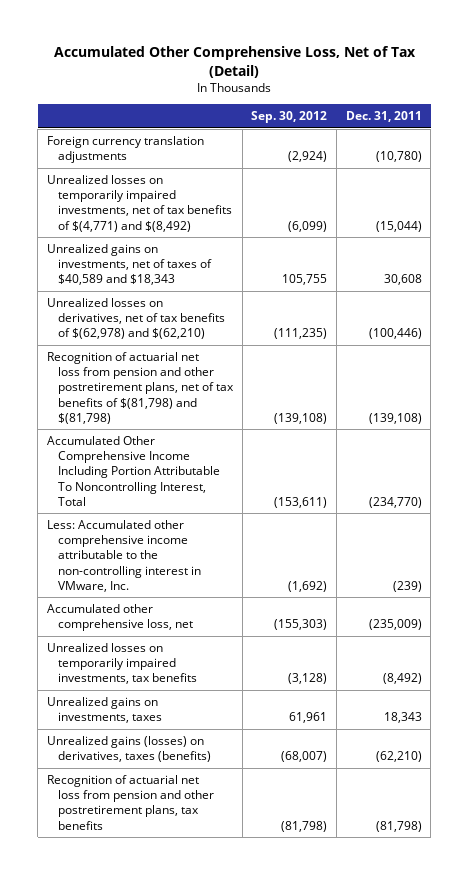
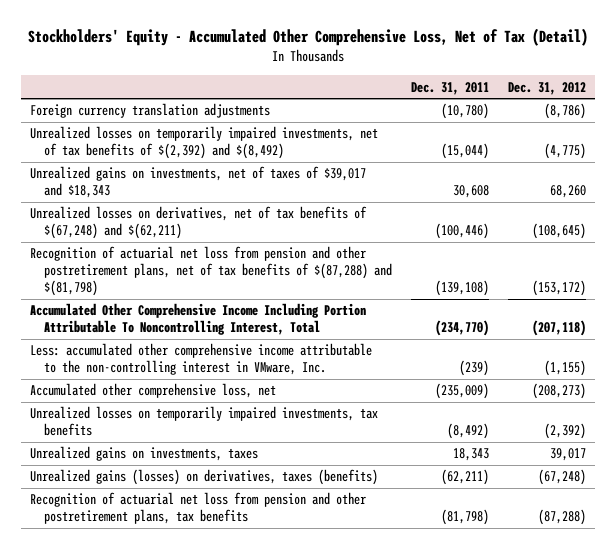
[54,45,417,78] Accumulated Other Comprehensive Loss, Net of Tax (Detail) -> [28,28,589,47] Stockholders' Equity - Accumulated Other Comprehensive Loss, Net of Tax (Detail)
[251,111,328,124] Sep. 30, 2012 -> none
none -> [508,81,587,95] Dec. 31, 2012
[47,175,233,232] Unrealized losses on temporarily impaired investments, net of tax benefits of $(4,771) and $(8,492) -> [30,126,379,160] Unrealized losses on temporarily impaired investments, net of tax benefits of $(2,392) and $(8,492)
[47,244,213,286] Unrealized gains on investments, net of taxes of $40,589 and $18,343 -> [30,166,367,199] Unrealized gains on investments, net of taxes of $39,017 and $18,343
[47,298,226,340] Unrealized losses on derivatives, net of tax benefits of $(62,978) and $(62,210) -> [30,206,368,240] Unrealized losses on derivatives, net of tax benefits of $(67,248) and $(62,211)
[47,352,235,424] Recognition of actuarial net loss from pension and other postretirement plans, net of tax benefits of $(81,798) and $(81,798) -> [30,246,393,297] Recognition of actuarial net loss from pension and other postretirement plans, net of tax benefits of $(87,288) and $(81,798)
[47,520,202,592] Less: Accumulated other comprehensive income attributable to the non-controlling interest in VMware, Inc. -> [30,343,373,376] Less: accumulated other comprehensive income attributable to the non-controlling interest in VMware, Inc.
[375,751,422,763] (62,210) -> [441,469,490,486] (62,211)

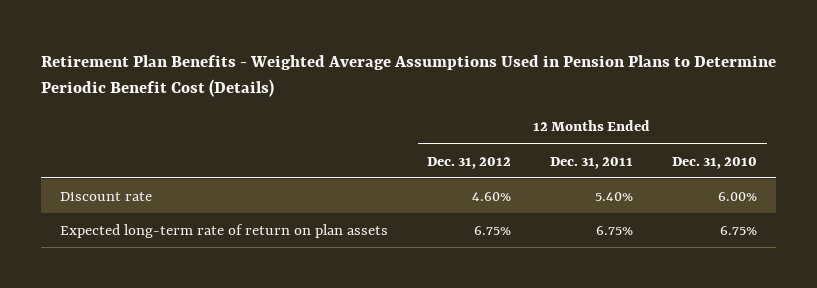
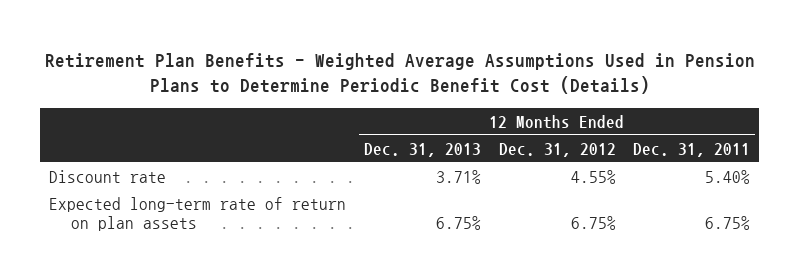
[672,156,758,169] Dec. 31, 2010 -> none
none -> [363,142,481,157] Dec. 31, 2013
[472,191,512,201] 4.60% -> [570,169,616,184] 4.55%

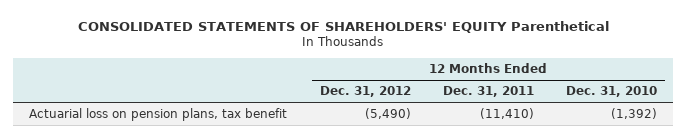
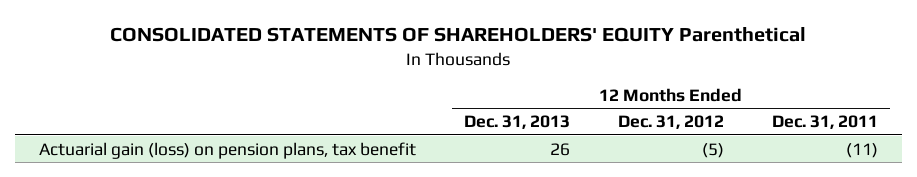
[566,86,658,98] Dec. 31, 2010 -> none
none -> [463,115,570,130] Dec. 31, 2013
[29,108,288,122] Actuarial loss on pension plans, tax benefit -> [38,141,416,159] Actuarial gain (loss) on pension plans, tax benefit
[364,108,411,120] (5,490) -> [702,142,725,158] (5)
[479,108,534,120] (11,410) -> [846,142,879,158] (11)

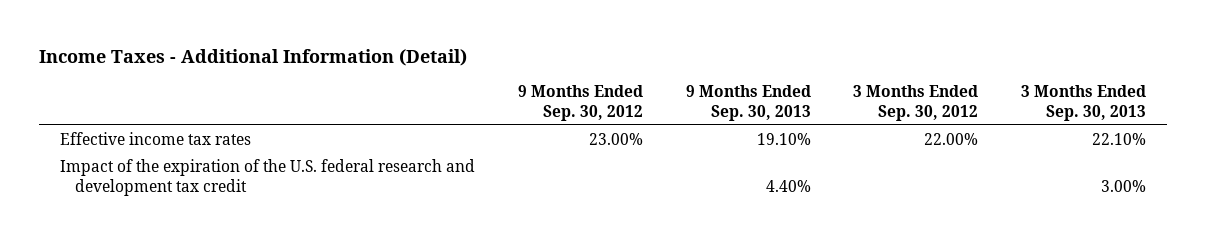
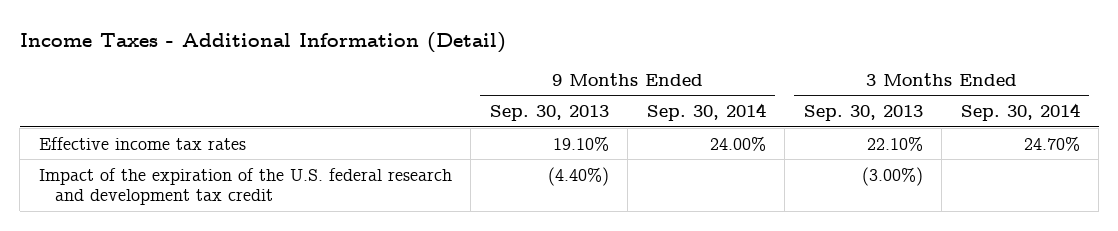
[517,85,643,122] 9 Months Ended Sep. 30, 2012 -> none
[853,85,979,122] 3 Months Ended Sep. 30, 2012 -> none
none -> [646,103,766,122] Sep. 30, 2014
none -> [960,103,1080,122] Sep. 30, 2014
[765,179,811,192] 4.40% -> [547,166,609,186] (4.40%)
[1100,179,1146,192] 3.00% -> [861,166,923,186] (3.00%)

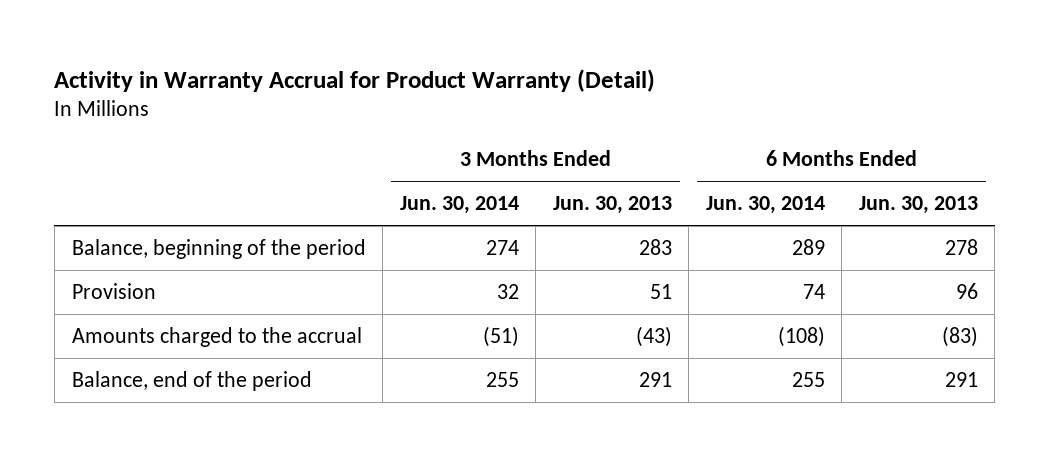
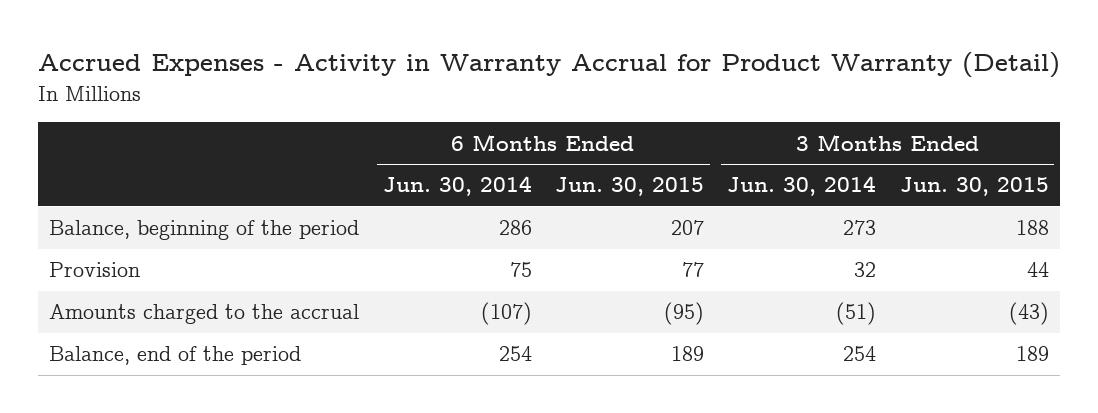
[54,68,656,92] Activity in Warranty Accrual for Product Warranty (Detail) -> [37,52,1060,79] Accrued Expenses - Activity in Warranty Accrual for Product Warranty (Detail)
[552,196,672,215] Jun. 30, 2013 -> none
[858,196,978,215] Jun. 30, 2013 -> none
none -> [554,177,704,197] Jun. 30, 2015
none -> [899,177,1049,197] Jun. 30, 2015
[485,239,519,255] 274 -> [843,220,877,236] 273
[791,238,825,255] 289 -> [498,220,532,236] 286
[802,283,825,299] 74 -> [509,262,532,278] 75
[777,325,825,347] (108) -> [480,302,532,326] (107)
[485,371,519,387] 255 -> [843,346,877,362] 254
[791,371,825,387] 255 -> [498,346,532,362] 254

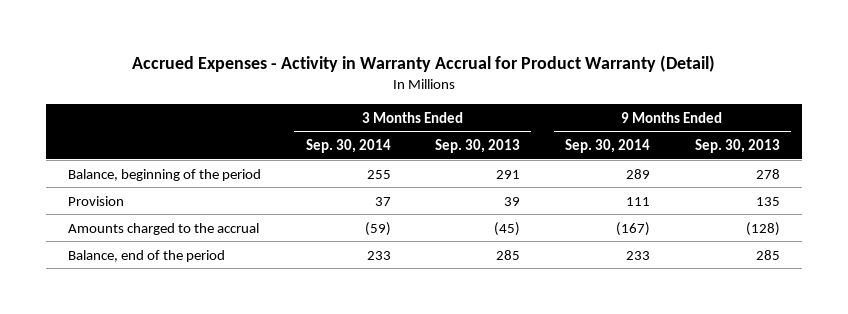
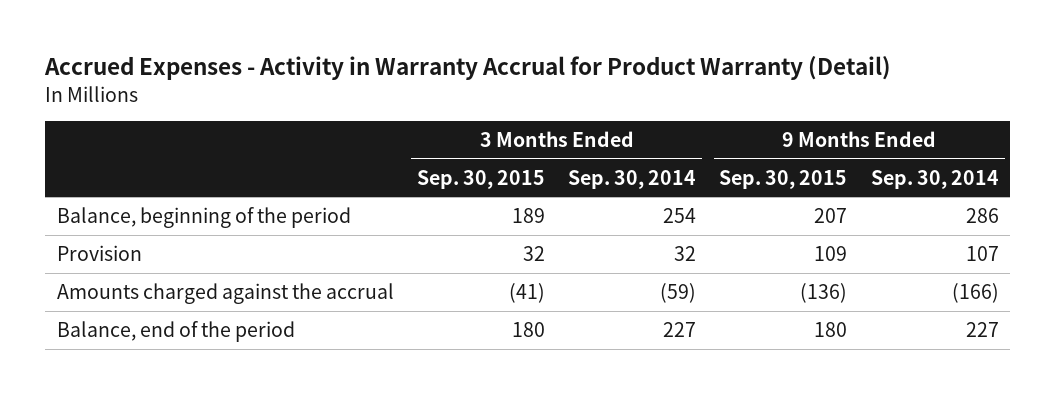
[435,139,521,154] Sep. 30, 2013 -> none
[694,139,780,154] Sep. 30, 2013 -> none
none -> [416,169,545,189] Sep. 30, 2015
none -> [719,169,848,189] Sep. 30, 2015
[366,169,391,179] 255 -> [663,207,697,223] 254
[625,168,650,179] 289 -> [965,207,999,223] 286
[374,196,391,206] 37 -> [674,245,697,261] 32
[625,196,650,206] 111 -> [965,245,999,261] 107
[68,222,260,235] Amounts charged to the accrual -> [56,282,394,304] Amounts charged against the accrual
[615,221,650,236] (167) -> [951,282,999,303] (166)
[366,250,391,260] 233 -> [663,321,697,337] 227
[625,250,650,260] 233 -> [965,321,999,337] 227

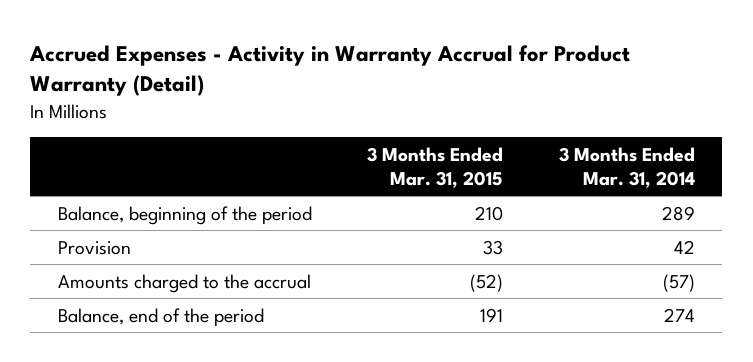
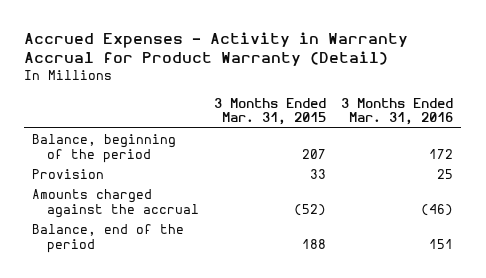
[558,146,695,188] 3 Months Ended Mar. 31, 2014 -> none
none -> [341,97,454,126] 3 Months Ended Mar. 31, 2016
[475,205,504,221] 210 -> [302,148,327,159] 207
[57,273,311,293] Amounts charged to the accrual -> [32,188,199,218] Amounts charged against the accrual
[480,307,504,322] 191 -> [302,238,327,249] 188

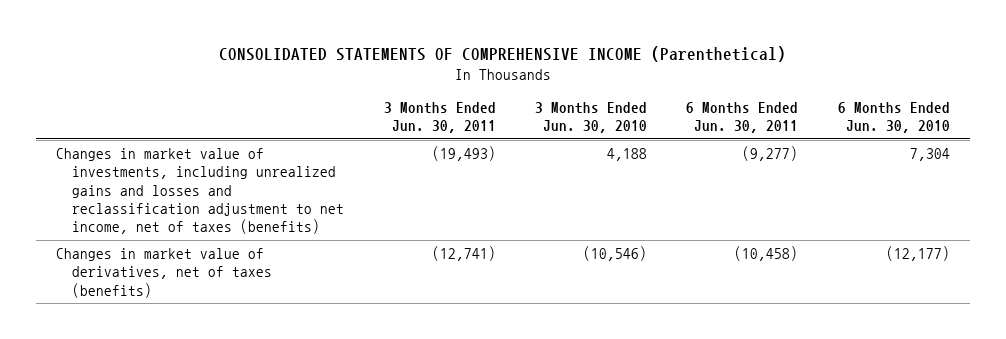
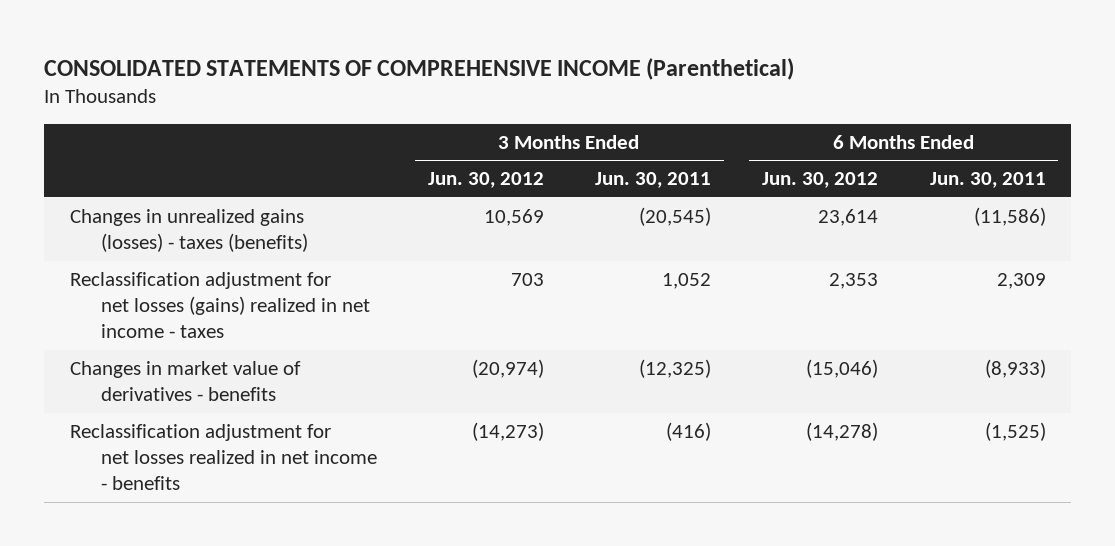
[535,101,648,133] 3 Months Ended Jun. 30, 2010 -> none
[837,101,950,133] 6 Months Ended Jun. 30, 2010 -> none
none -> [427,172,544,189] Jun. 30, 2012
none -> [762,172,879,189] Jun. 30, 2012
[56,148,345,234] Changes in market value of investments, including unrealized gains and losses and reclassification adjustment to net income, net of taxes (benefits) -> [69,208,308,252] Changes in unrealized gains (losses) - taxes (benefits)
[431,146,496,162] (19,493) -> [639,206,712,226] (20,545)
[742,146,799,162] (9,277) -> [973,206,1046,226] (11,586)
none -> [69,271,370,339] Reclassification adjustment for net losses (gains) realized in net income - taxes
[56,248,273,298] Changes in market value of derivatives, net of taxes (benefits) -> [69,360,301,401] Changes in market value of derivatives - benefits
[431,246,496,262] (12,741) -> [639,358,712,378] (12,325)
[734,246,799,262] (10,458) -> [984,358,1046,378] (8,933)
none -> [69,423,377,491] Reclassification adjustment for net losses realized in net income - benefits

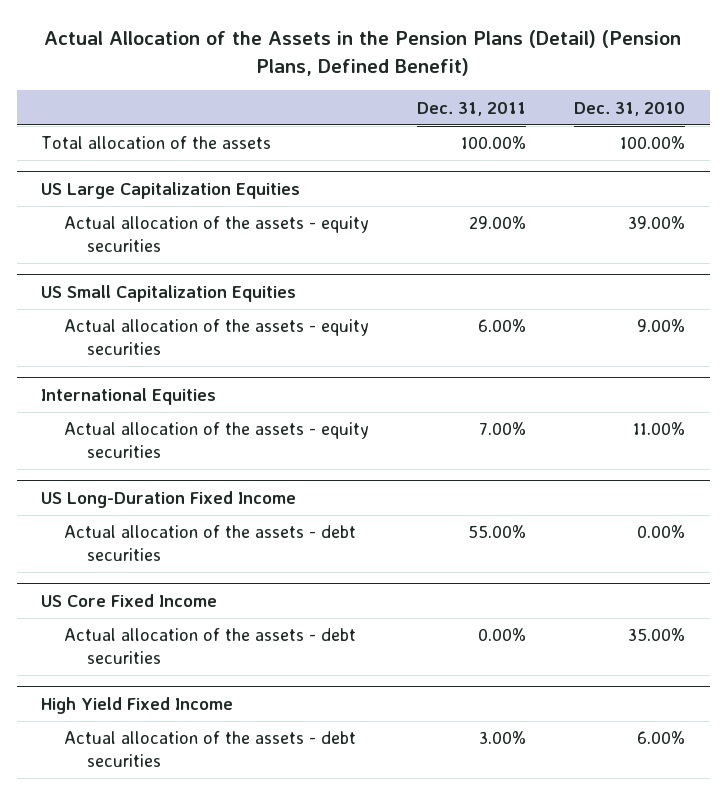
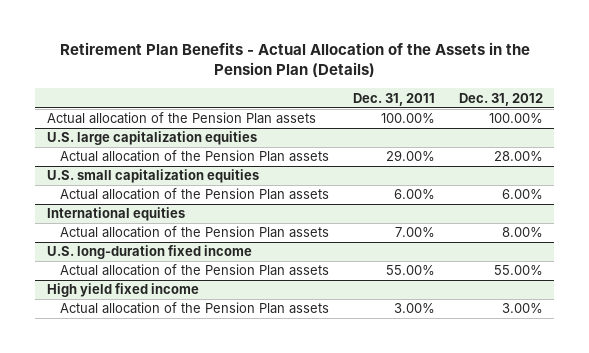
[44,29,682,76] Actual Allocation of the Assets in the Pension Plans (Detail) (Pension Plans, Defined Benefit) -> [59,42,530,78] Retirement Plan Benefits - Actual Allocation of the Assets in the Pension Plan (Details)
[574,101,686,116] Dec. 31, 2010 -> none
none -> [458,92,543,106] Dec. 31, 2012
[41,593,218,607] US Core Fixed Income -> none
[64,628,357,665] Actual allocation of the assets - debt securities -> none
[41,136,272,150] Total allocation of the assets -> [46,112,316,125] Actual allocation of the Pension Plan assets
[41,181,301,199] US Large Capitalization Equities -> [46,131,257,146] U.S. large capitalization equities
[64,216,370,253] Actual allocation of the assets - equity securities -> [59,150,329,163] Actual allocation of the Pension Plan assets
[41,284,297,302] US Small Capitalization Equities -> [46,169,259,184] U.S. small capitalization equities
[64,319,370,356] Actual allocation of the assets - equity securities -> [59,188,329,201] Actual allocation of the Pension Plan assets
[41,387,217,405] International Equities -> [46,207,185,222] International equities
[64,422,370,459] Actual allocation of the assets - equity securities -> [59,226,329,239] Actual allocation of the Pension Plan assets
[41,490,297,508] US Long-Duration Fixed Income -> [46,245,252,260] U.S. long-duration fixed income
[64,525,357,562] Actual allocation of the assets - debt securities -> [59,264,329,277] Actual allocation of the Pension Plan assets
[41,696,234,714] High Yield Fixed Income -> [46,283,199,298] High yield fixed income
[64,731,357,768] Actual allocation of the assets - debt securities -> [59,302,329,315] Actual allocation of the Pension Plan assets

